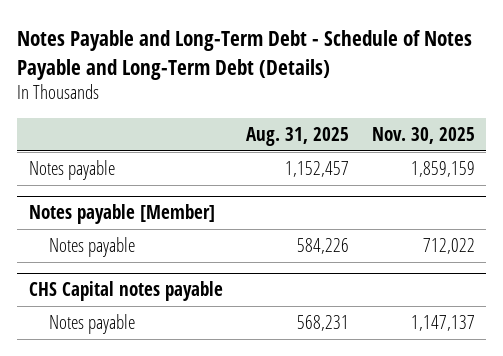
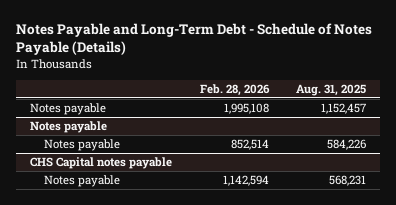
[17,29,473,80] Notes Payable and Long-Term Debt - Schedule of Notes Payable and Long-Term Debt (Details) -> [16,23,373,56] Notes Payable and Long-Term Debt - Schedule of Notes Payable (Details)
[371,126,475,144] Nov. 30, 2025 -> none
none -> [199,83,270,96] Feb. 28, 2026
[28,204,215,225] Notes payable [Member] -> [29,121,107,134] Notes payable

